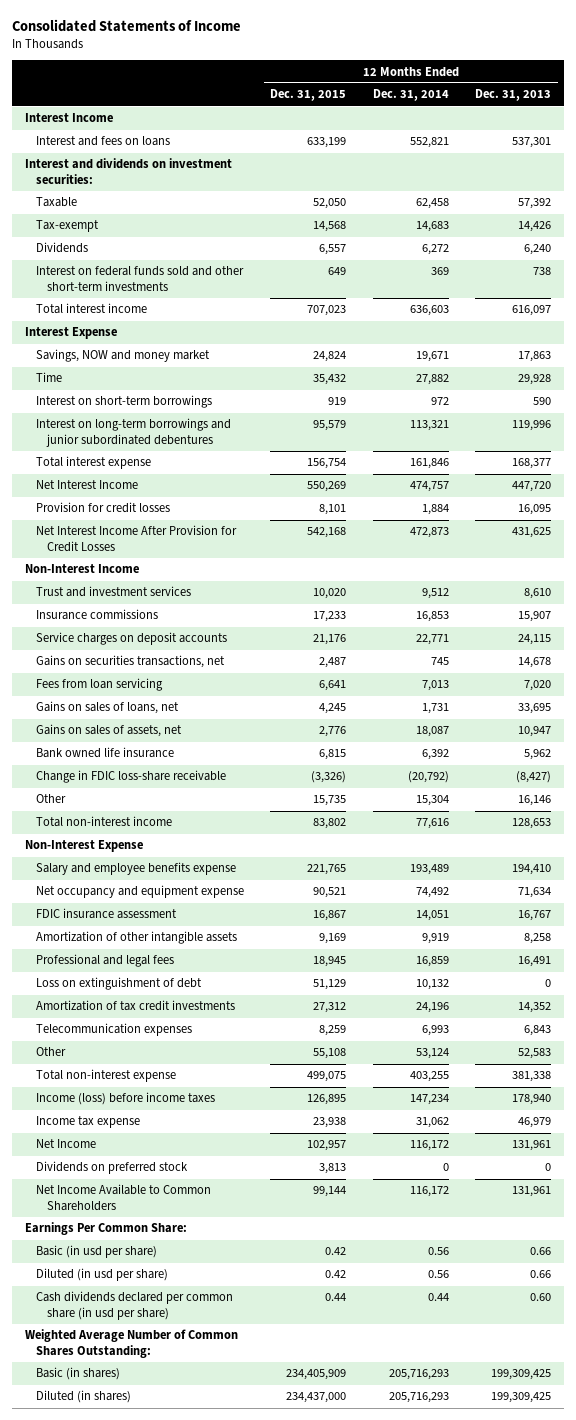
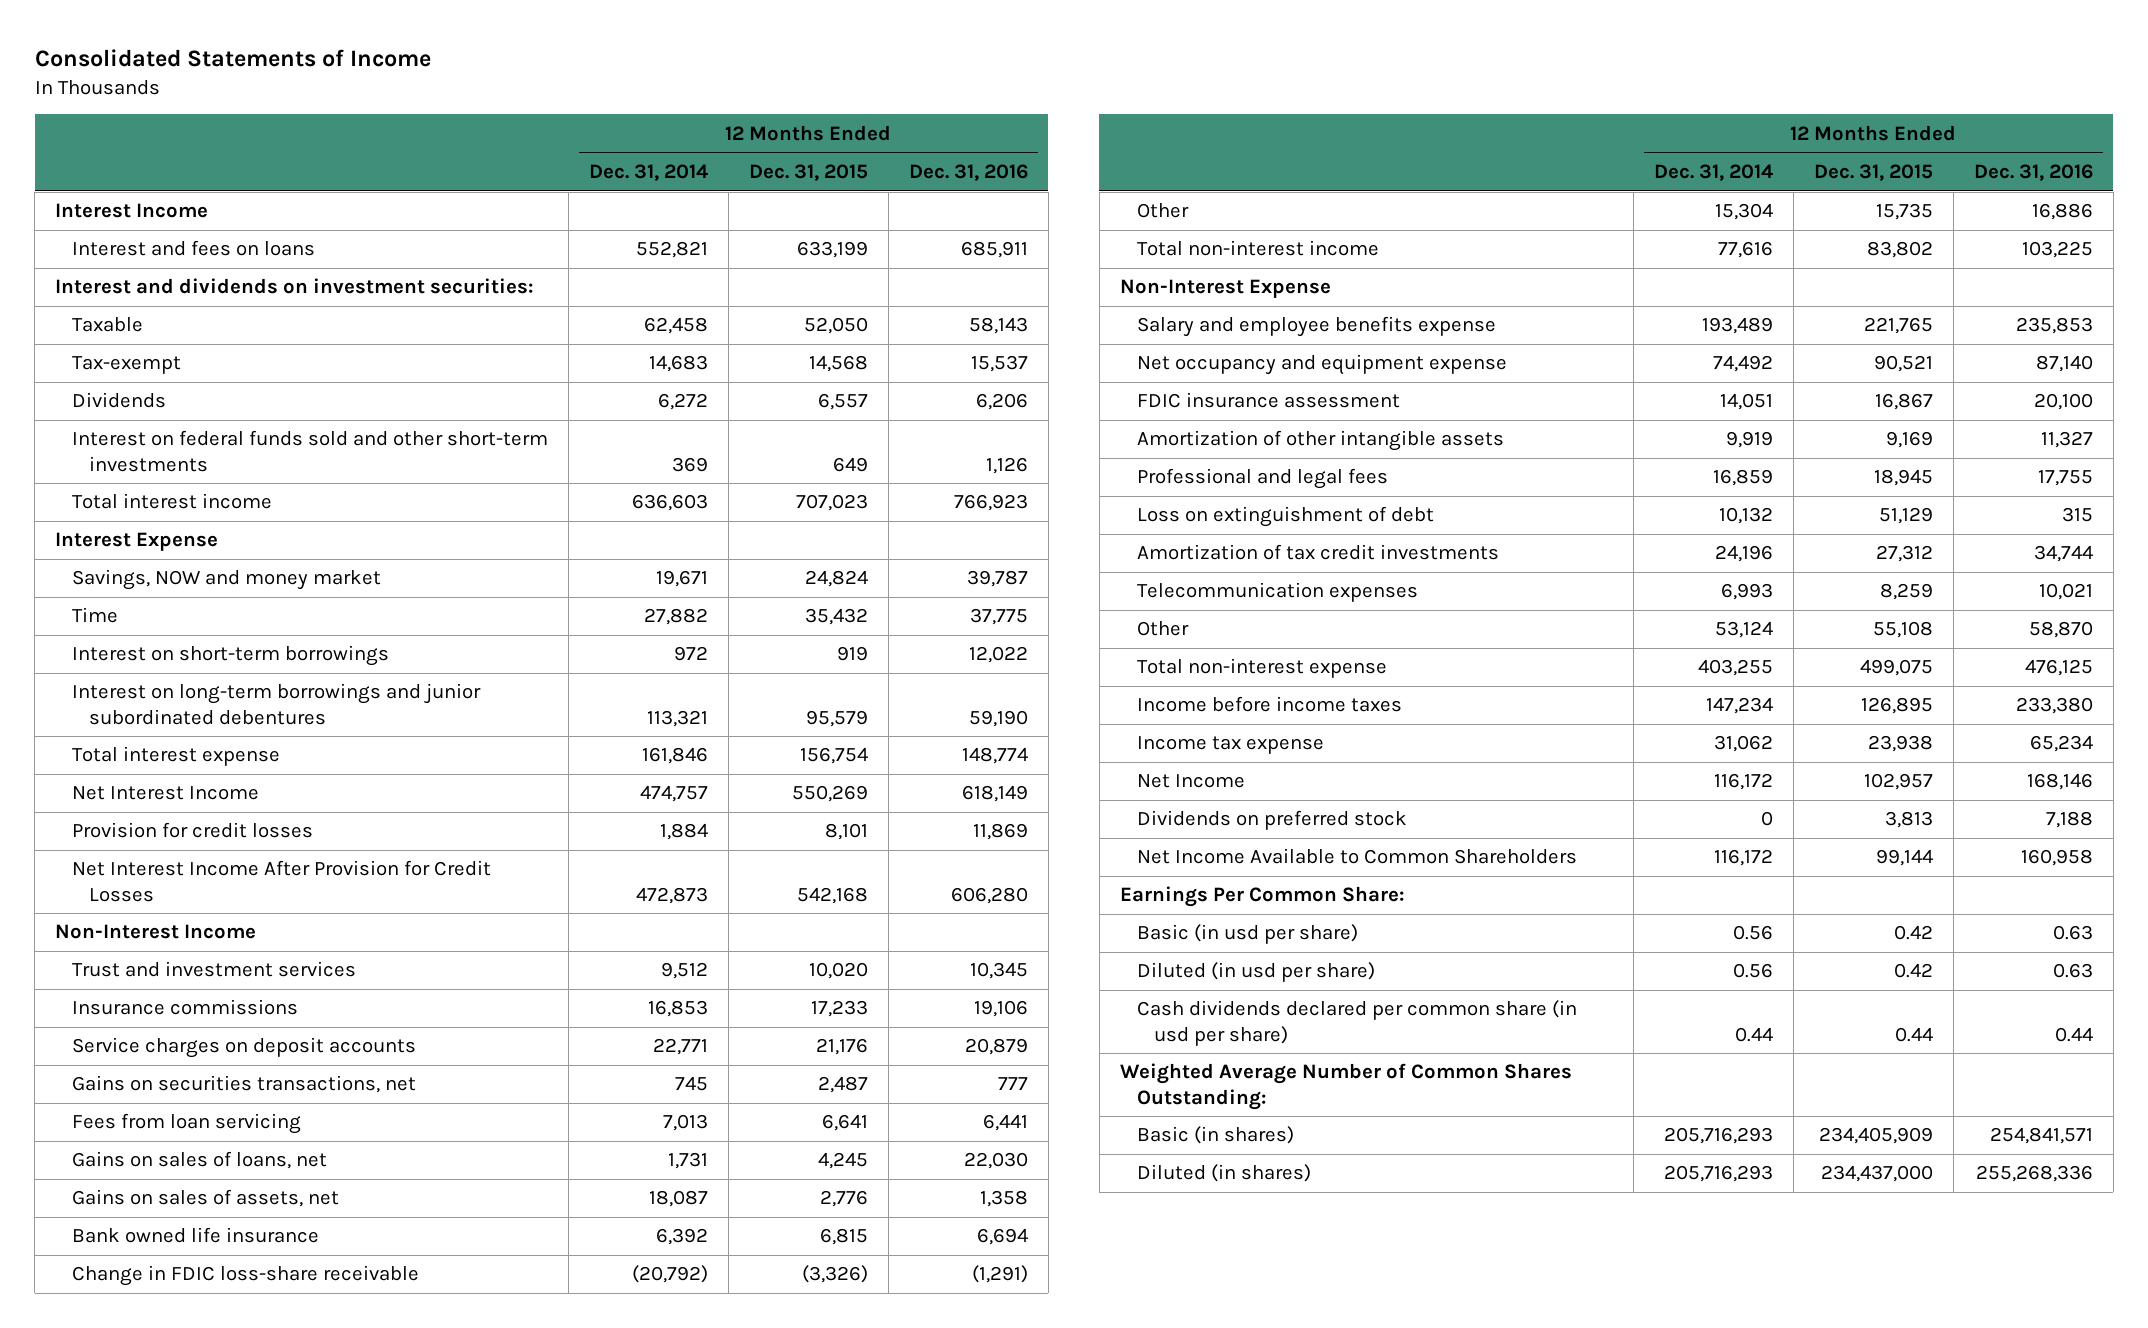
[475,89,552,102] Dec. 31, 2013 -> none
none -> [908,163,1028,181] Dec. 31, 2016
[35,1092,215,1106] Income (loss) before income taxes -> [1137,696,1403,713] Income before income taxes

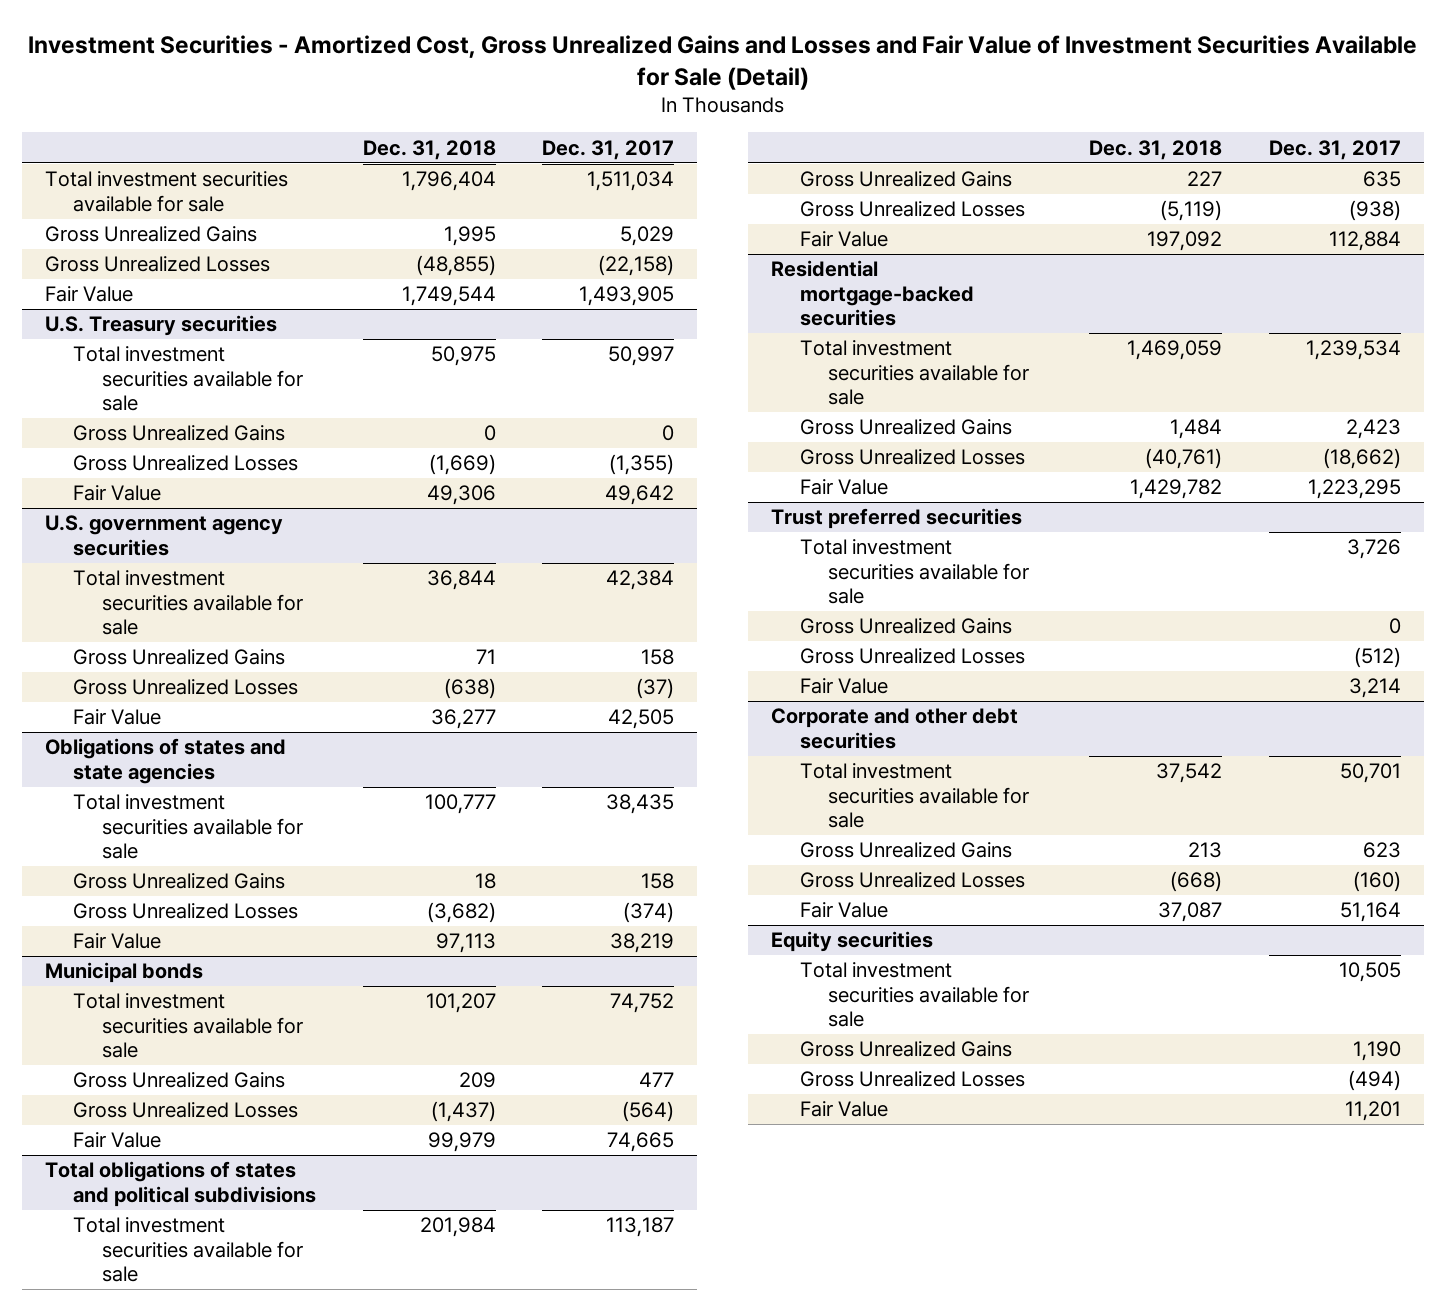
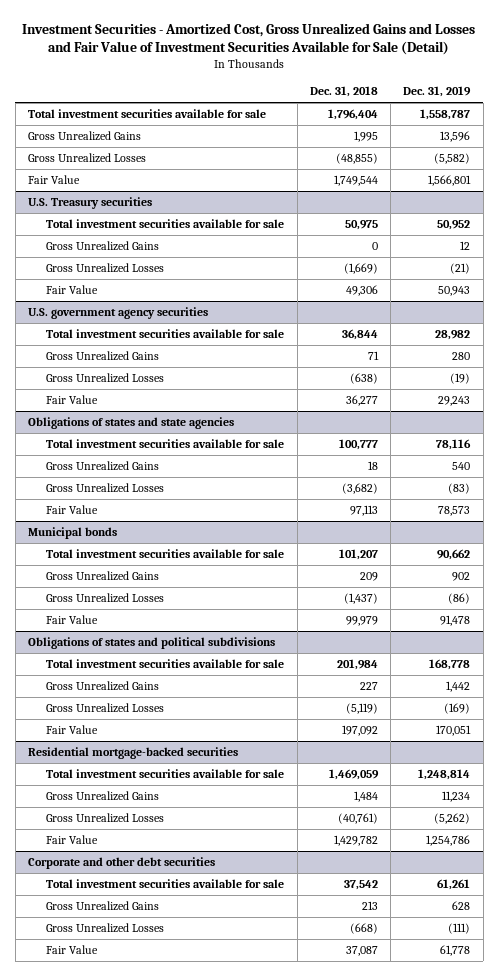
[542,139,675,160] Dec. 31, 2017 -> none
none -> [403,86,472,98] Dec. 31, 2019
[44,1161,317,1207] Total obligations of states and political subdivisions -> [28,637,276,650] Obligations of states and political subdivisions
[771,508,1023,530] Trust preferred securities -> none
[799,539,1030,605] Total investment securities available for sale -> none
[799,618,1012,635] Gross Unrealized Gains -> none
[799,648,1025,665] Gross Unrealized Losses -> none
[799,678,888,695] Fair Value -> none
[771,931,934,953] Equity securities -> none
[799,962,1030,1028] Total investment securities available for sale -> none
[799,1041,1012,1058] Gross Unrealized Gains -> none
[799,1071,1025,1088] Gross Unrealized Losses -> none
[799,1101,888,1118] Fair Value -> none

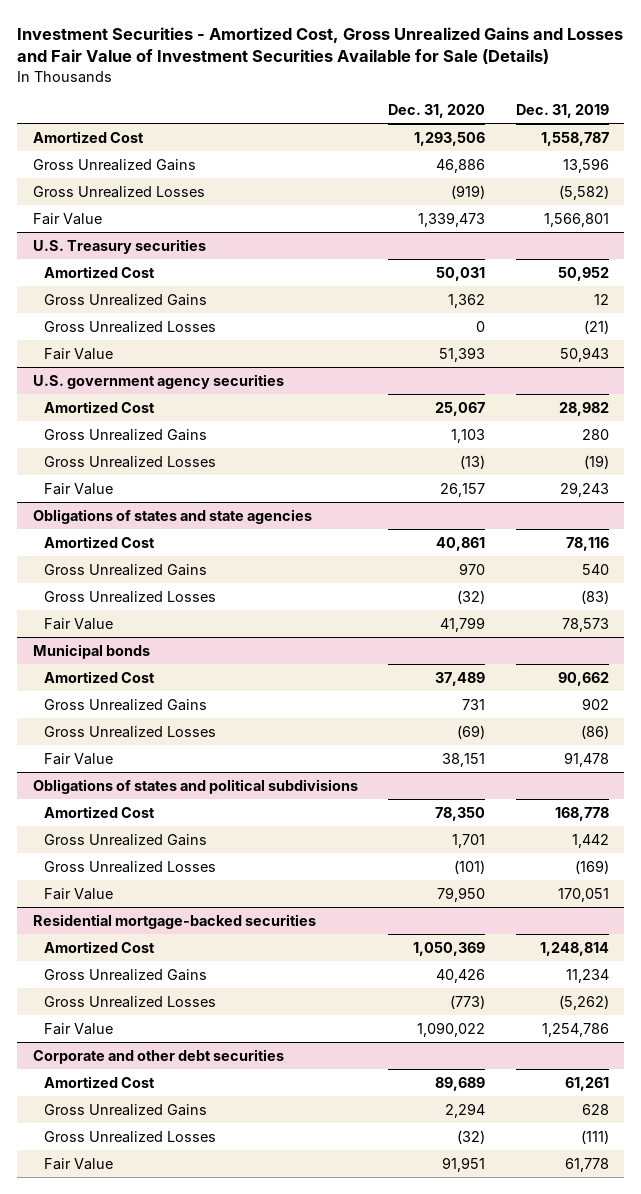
[22,22,476,56] Investment Securities - Amortized Cost, Gross Unrealized Gains and Losses and Fair Value of Investment Securities Available for Sale (Detail) -> [17,26,624,65] Investment Securities - Amortized Cost, Gross Unrealized Gains and Losses and Fair Value of Investment Securities Available for Sale (Details)
[309,86,378,98] Dec. 31, 2018 -> none
none -> [388,104,486,119] Dec. 31, 2020
[28,109,267,119] Total investment securities available for sale -> [32,130,144,143] Amortized Cost
[46,219,285,229] Total investment securities available for sale -> [44,265,156,278] Amortized Cost
[46,329,285,339] Total investment securities available for sale -> [44,400,156,413] Amortized Cost
[46,439,285,449] Total investment securities available for sale -> [44,535,156,548] Amortized Cost
[46,549,285,559] Total investment securities available for sale -> [44,670,156,683] Amortized Cost
[46,659,285,669] Total investment securities available for sale -> [44,805,156,818] Amortized Cost
[46,769,285,779] Total investment securities available for sale -> [44,940,156,953] Amortized Cost
[46,879,285,889] Total investment securities available for sale -> [44,1075,156,1088] Amortized Cost

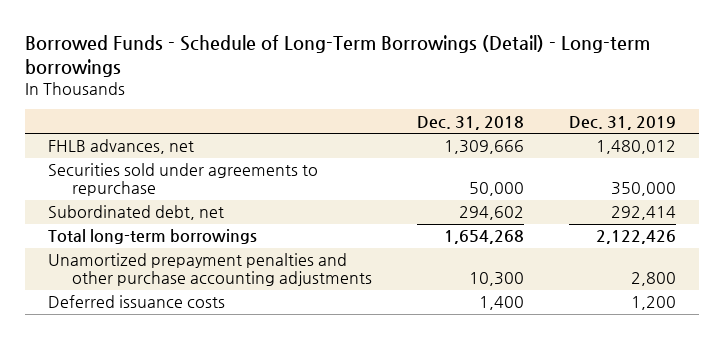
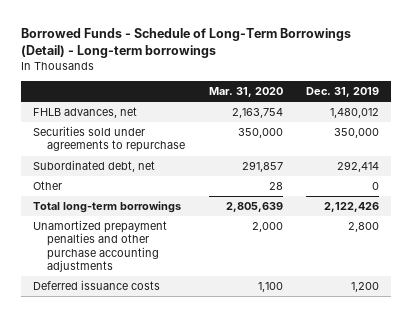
[417,115,525,130] Dec. 31, 2018 -> none
none -> [208,87,283,98] Mar. 31, 2020
none -> [33,181,63,191] Other

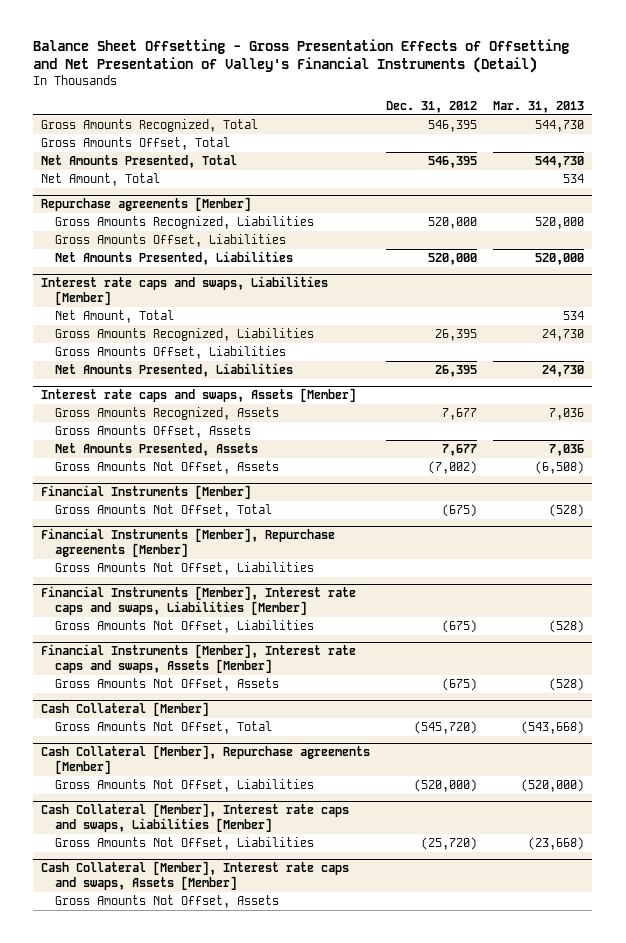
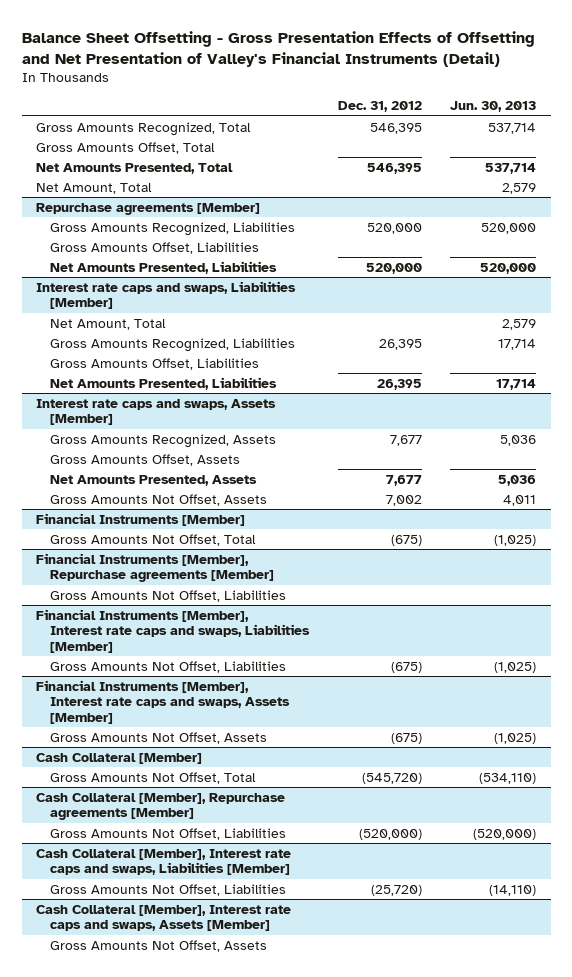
[493,100,585,113] Mar. 31, 2013 -> none
none -> [450,101,537,113] Jun. 30, 2013
[428,461,478,475] (7,002) -> [385,494,422,506] 7,002

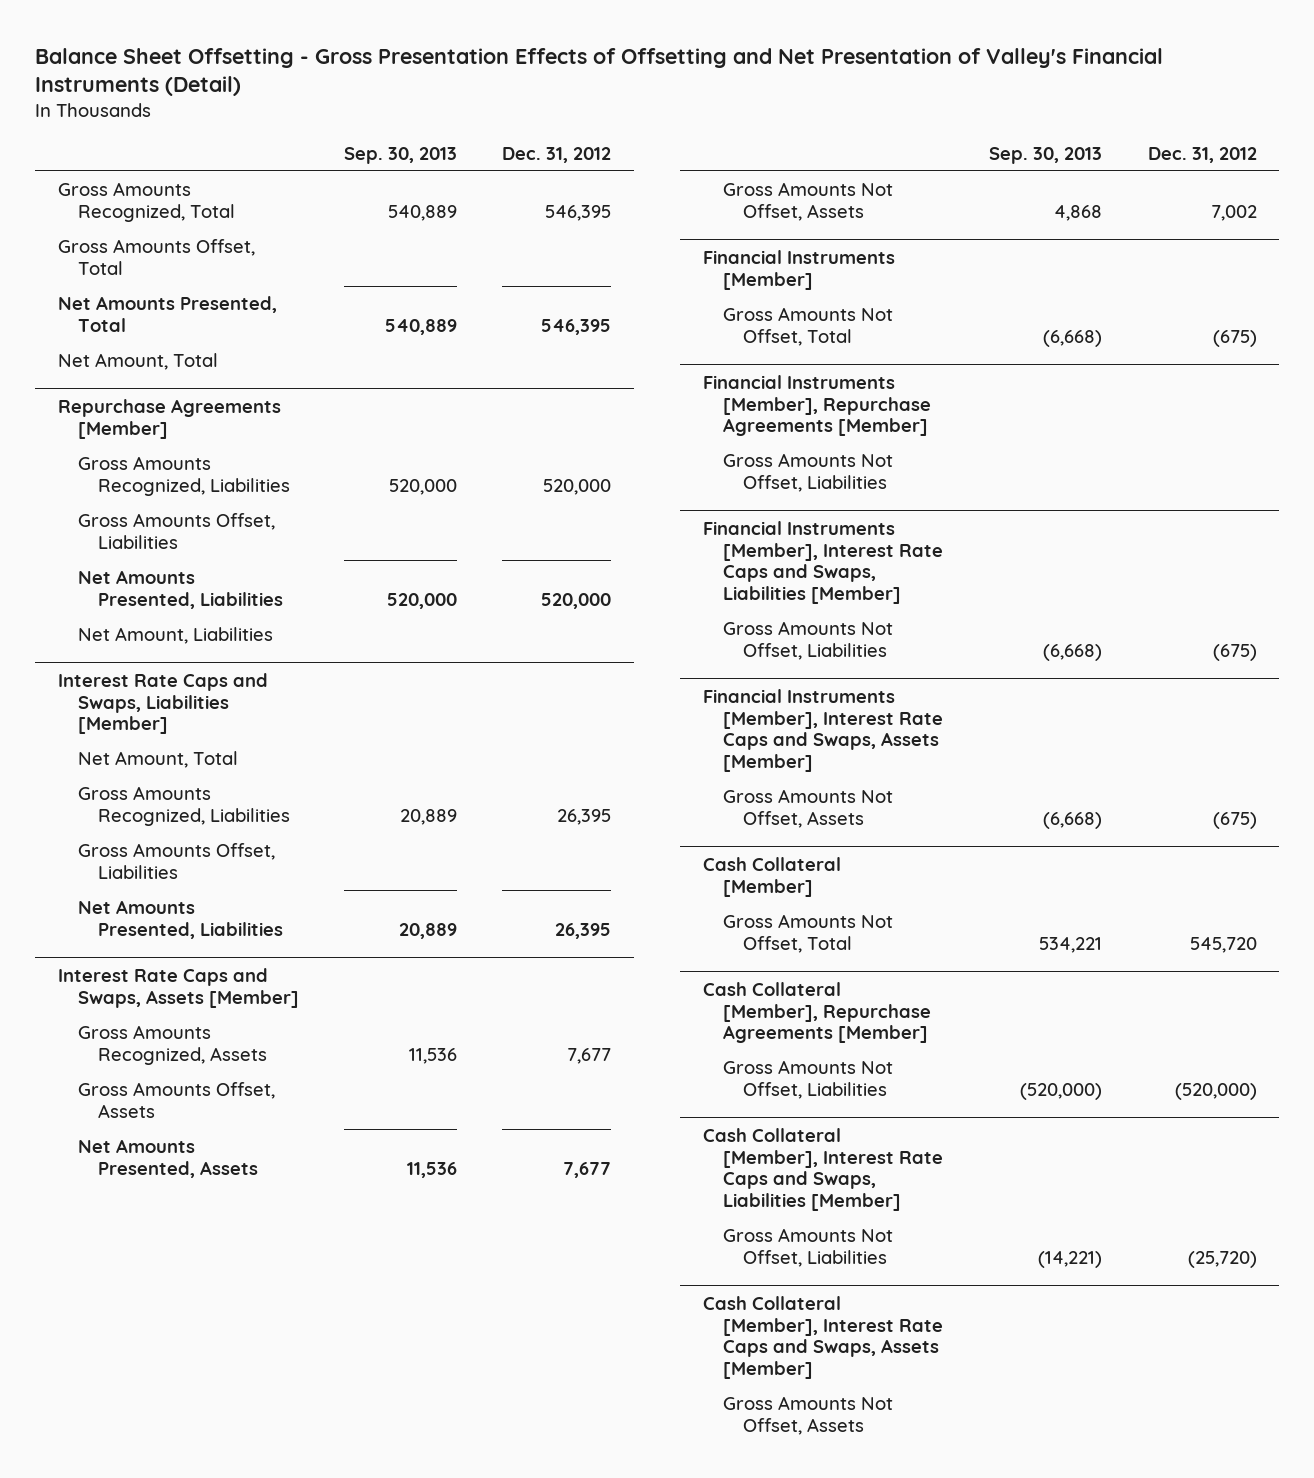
[450,101,537,113] Jun. 30, 2013 -> none
none -> [343,146,457,164] Sep. 30, 2013
[35,202,260,215] Repurchase agreements [Member] -> [57,398,281,439] Repurchase Agreements [Member]
none -> [77,627,273,645] Net Amount, Liabilities
[35,280,296,310] Interest rate caps and swaps, Liabilities [Member] -> [57,672,268,735] Interest Rate Caps and Swaps, Liabilities [Member]
[35,398,276,426] Interest rate caps and swaps, Assets [Member] -> [57,967,299,1008] Interest Rate Caps and Swaps, Assets [Member]
[35,552,275,583] Financial Instruments [Member], Repurchase agreements [Member] -> [702,374,932,437] Financial Instruments [Member], Repurchase Agreements [Member]
[35,608,311,654] Financial Instruments [Member], Interest rate caps and swaps, Liabilities [Member] -> [702,520,944,604] Financial Instruments [Member], Interest Rate Caps and Swaps, Liabilities [Member]
[35,679,291,725] Financial Instruments [Member], Interest rate caps and swaps, Assets [Member] -> [702,688,944,772] Financial Instruments [Member], Interest Rate Caps and Swaps, Assets [Member]
[361,772,422,784] (545,720) -> [1189,936,1257,953] 545,720
[35,792,285,821] Cash Collateral [Member], Repurchase agreements [Member] -> [702,981,932,1044] Cash Collateral [Member], Repurchase Agreements [Member]
[35,848,291,876] Cash Collateral [Member], Interest rate caps and swaps, Liabilities [Member] -> [702,1127,944,1211] Cash Collateral [Member], Interest Rate Caps and Swaps, Liabilities [Member]
[35,904,291,932] Cash Collateral [Member], Interest rate caps and swaps, Assets [Member] -> [702,1295,944,1379] Cash Collateral [Member], Interest Rate Caps and Swaps, Assets [Member]

